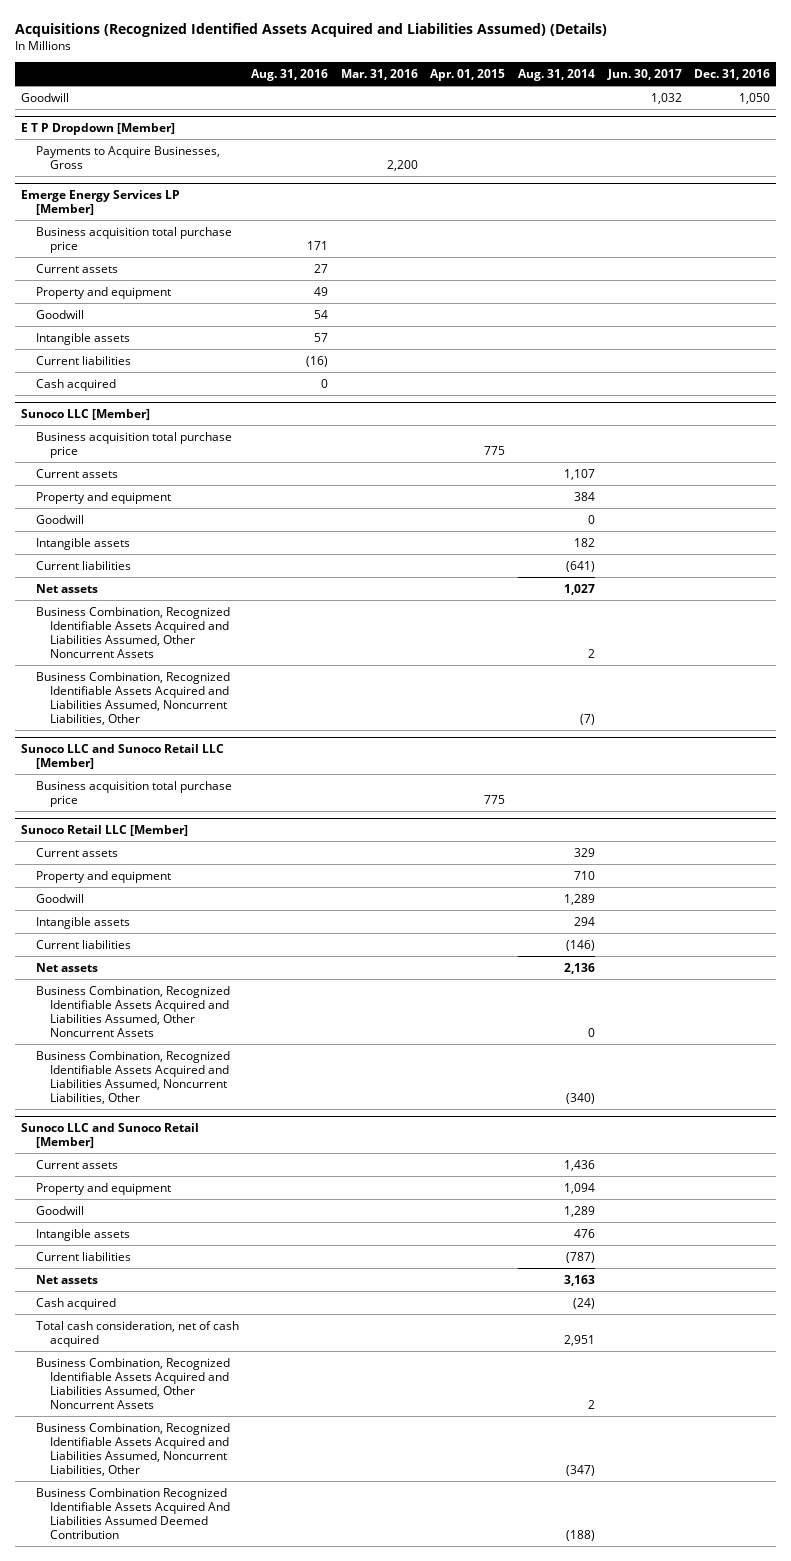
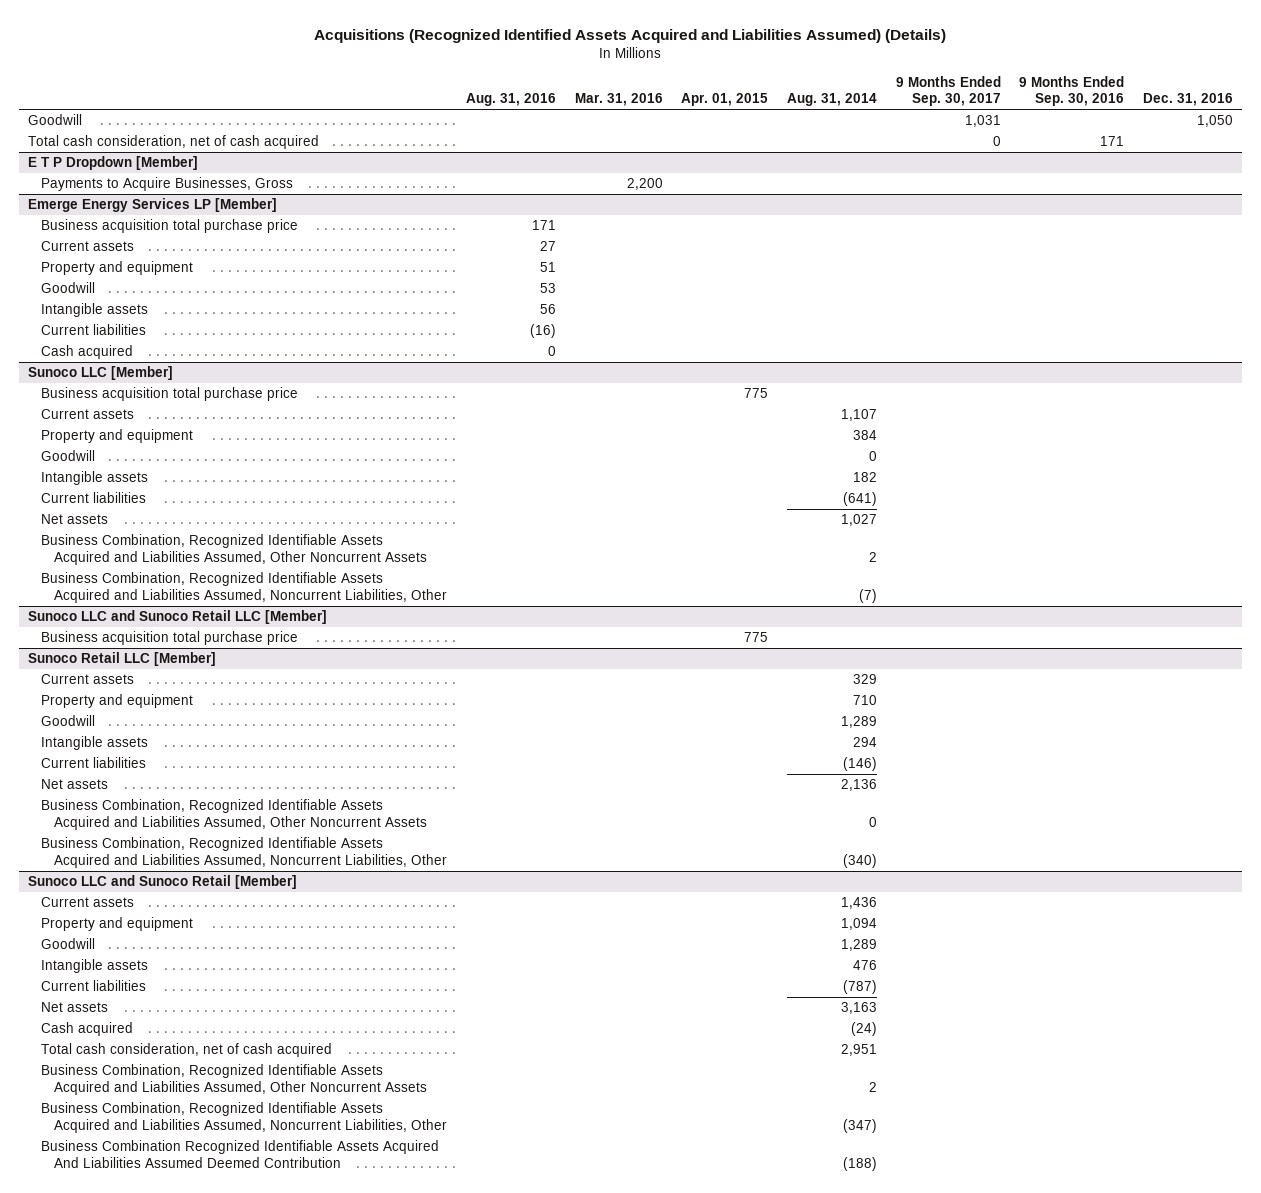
[606,69,682,81] Jun. 30, 2017 -> none
none -> [895,75,1001,107] 9 Months Ended Sep. 30, 2017
none -> [1019,75,1125,107] 9 Months Ended Sep. 30, 2016
none -> [27,135,319,150] Total cash consideration, net of cash acquired
[314,286,329,296] 49 -> [539,262,556,273] 51
[314,309,329,319] 54 -> [539,283,556,294] 53
[314,332,329,342] 57 -> [539,304,556,315] 56

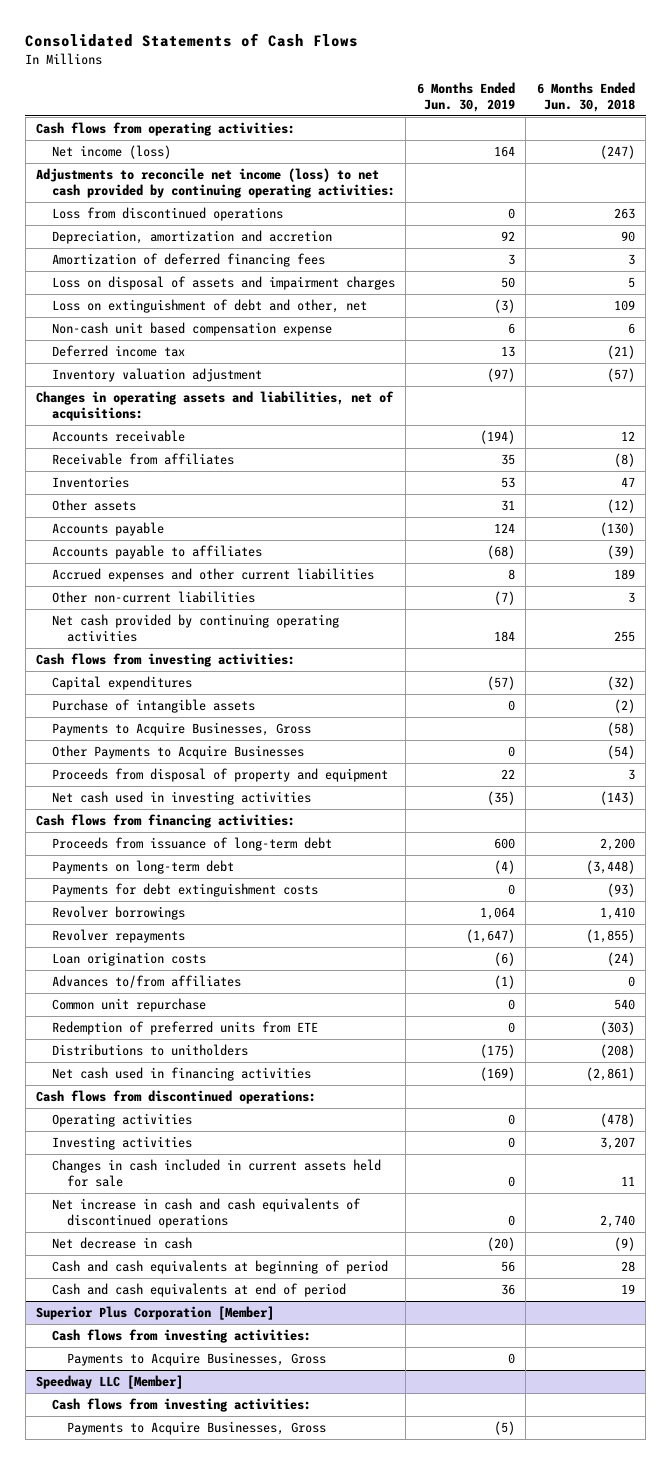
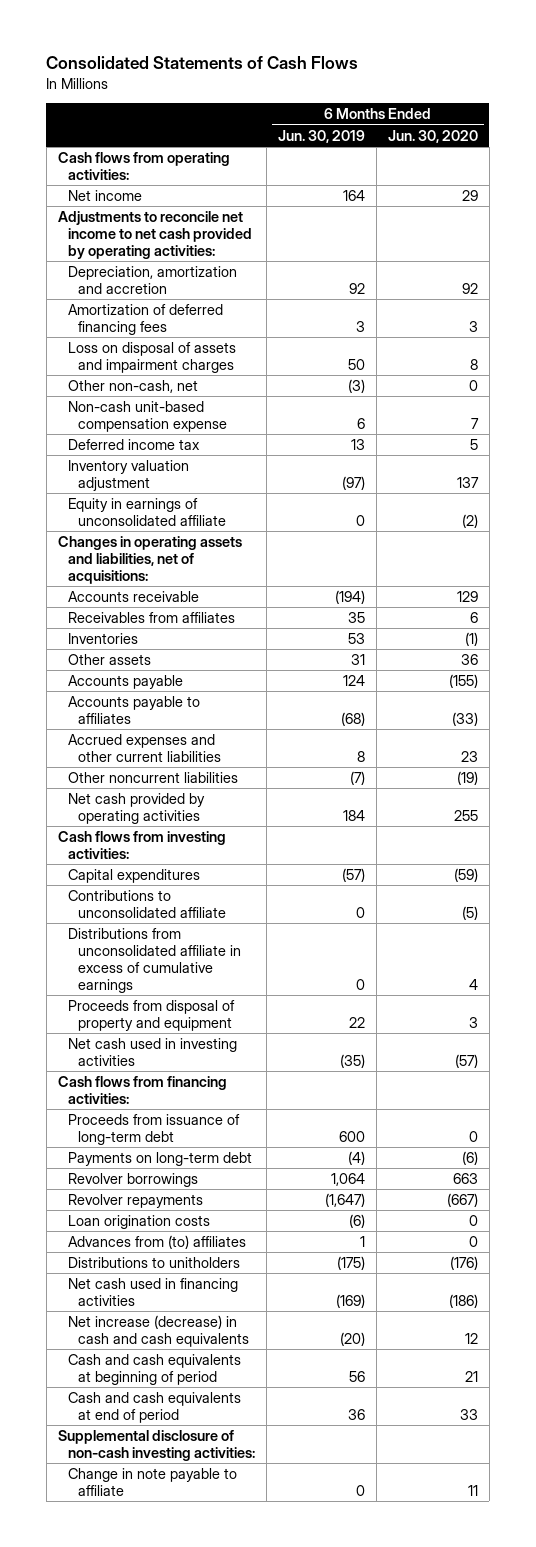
[536,81,635,112] 6 Months Ended Jun. 30, 2018 -> none
none -> [388,129,479,143] Jun. 30, 2020
[51,206,283,221] Loss from discontinued operations -> none
[51,144,171,159] Net income (loss) -> [68,190,143,202] Net income
[36,167,395,199] Adjustments to reconcile net income (loss) to net cash provided by continuing operating activities: -> [57,211,253,259] Adjustments to reconcile net income to net cash provided by operating activities:
[51,298,367,313] Loss on extinguishment of debt and other, net -> none
none -> [68,380,199,394] Other non-cash, net
[51,321,332,336] Non-cash unit based compensation expense -> [68,401,228,432] Non-cash unit-based compensation expense
none -> [68,498,227,526] Equity in earnings of unconsolidated affiliate
[51,452,234,465] Receivable from affiliates -> [68,612,236,624] Receivables from affiliates
[51,590,255,603] Other non-current liabilities -> [68,772,239,784] Other noncurrent liabilities
[51,613,339,643] Net cash provided by continuing operating activities -> [68,793,206,824] Net cash provided by operating activities
[51,698,255,713] Purchase of intangible assets -> none
[51,721,311,736] Payments to Acquire Businesses, Gross -> none
[51,744,304,759] Other Payments to Acquire Businesses -> none
none -> [68,890,227,918] Contributions to unconsolidated affiliate
none -> [68,928,242,993] Distributions from unconsolidated affiliate in excess of cumulative earnings
[51,882,318,897] Payments for debt extinguishment costs -> none
[51,997,206,1012] Common unit repurchase -> none
[51,1020,318,1035] Redemption of preferred units from ETE -> none
[51,974,241,988] Advances to/from affiliates -> [68,1235,247,1250] Advances from (to) affiliates
[493,974,515,989] (1) -> [360,1236,366,1248] 1
[36,1089,317,1104] Cash flows from discontinued operations: -> none
[51,1112,192,1127] Operating activities -> none
[51,1135,192,1150] Investing activities -> none
[51,1158,381,1188] Changes in cash included in current assets held for sale -> none
[51,1197,361,1229] Net increase in cash and cash equivalents of discontinued operations -> none
[51,1236,192,1249] Net decrease in cash -> [68,1315,250,1347] Net increase (decrease) in cash and cash equivalents
[36,1305,275,1320] Superior Plus Corporation [Member] -> none
[51,1328,311,1343] Cash flows from investing activities: -> none
[66,1351,326,1366] Payments to Acquire Businesses, Gross -> none
[36,1374,184,1389] Speedway LLC [Member] -> none
[51,1397,311,1412] Cash flows from investing activities: -> none
[66,1420,326,1435] Payments to Acquire Businesses, Gross -> none
none -> [57,1430,256,1461] Supplemental disclosure of non-cash investing activities:
none -> [68,1468,238,1496] Change in note payable to affiliate

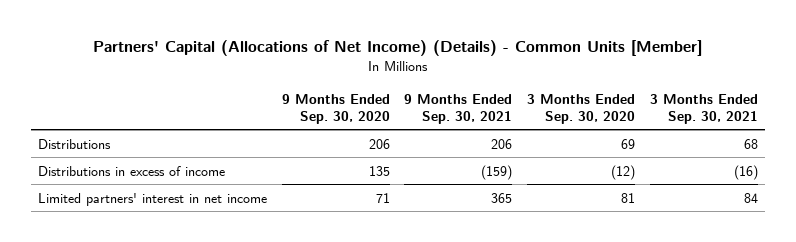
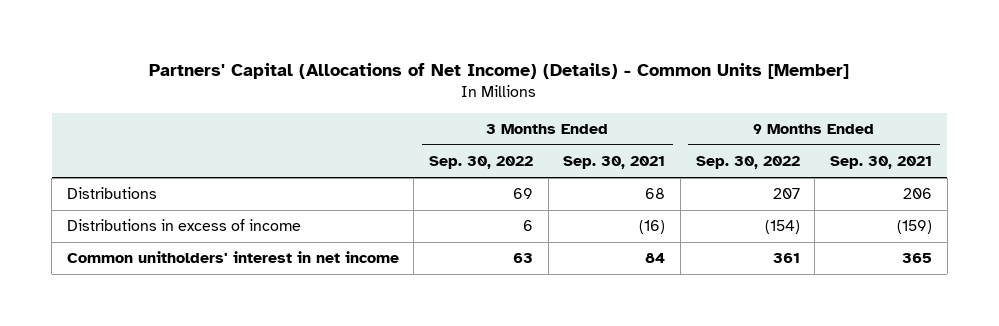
[281,93,390,124] 9 Months Ended Sep. 30, 2020 -> none
[526,93,635,124] 3 Months Ended Sep. 30, 2020 -> none
none -> [429,156,534,170] Sep. 30, 2022
none -> [695,156,800,170] Sep. 30, 2022
[38,192,268,206] Limited partners' interest in net income -> [66,251,399,264] Common unitholders' interest in net income

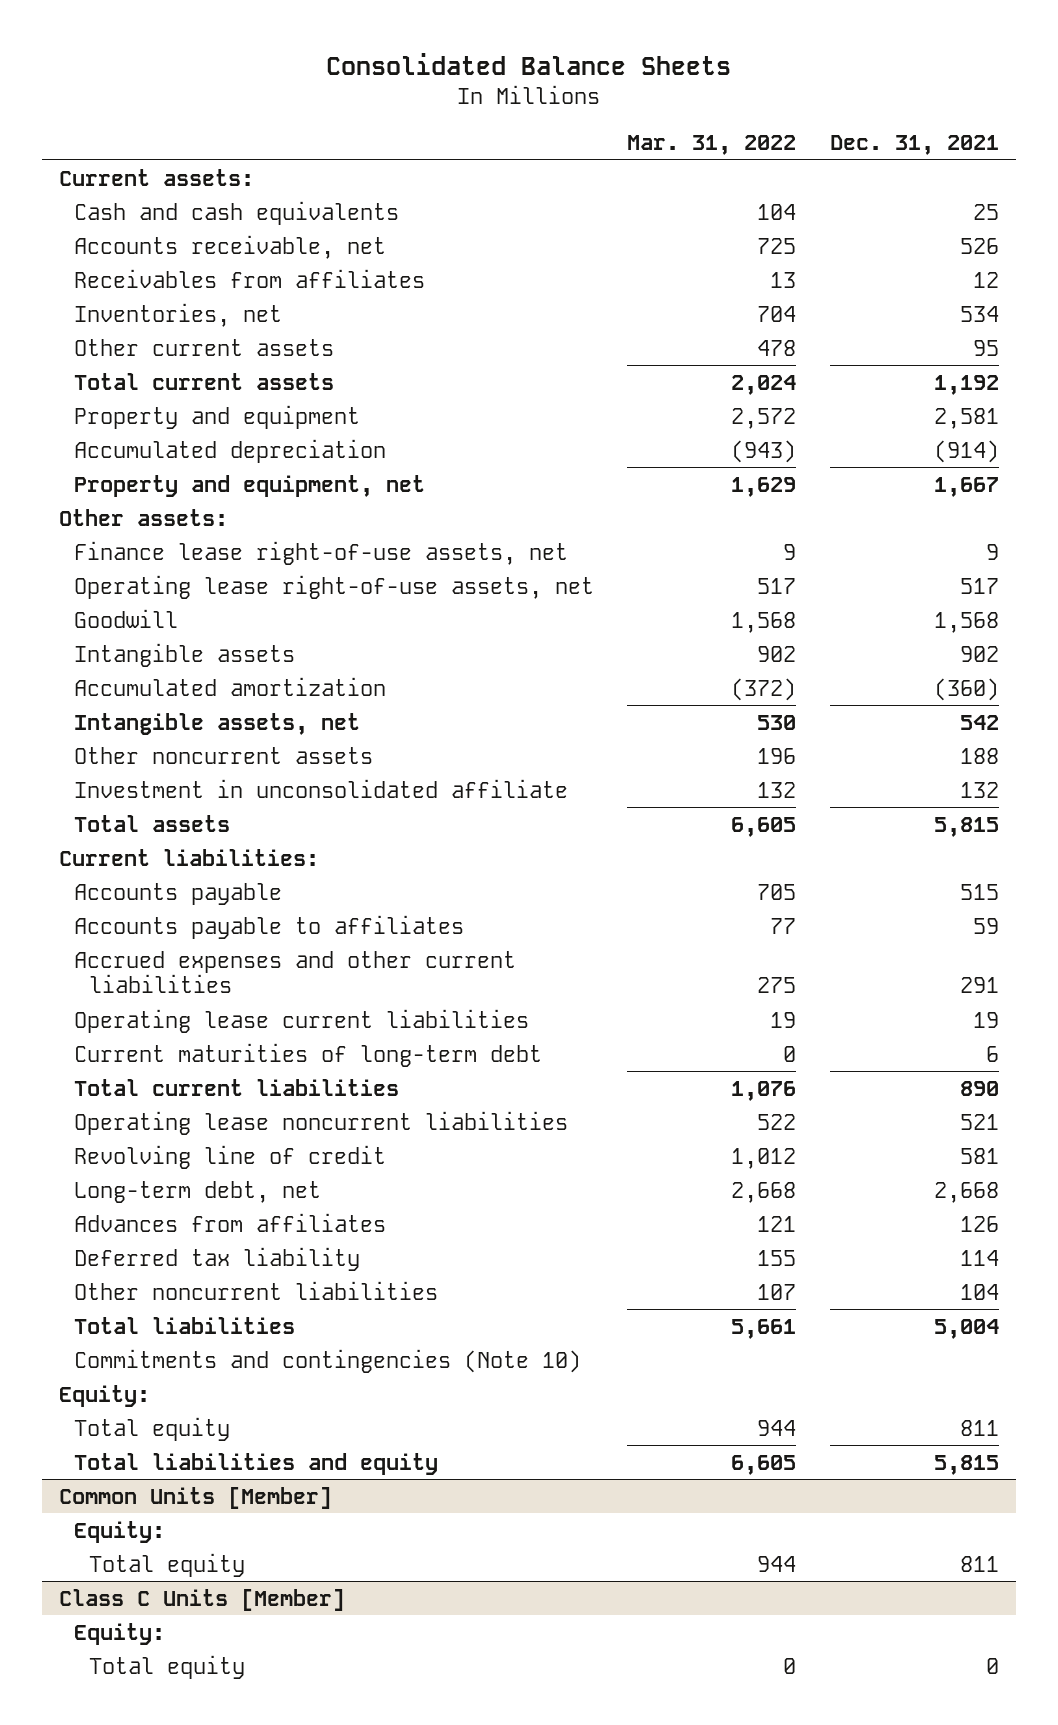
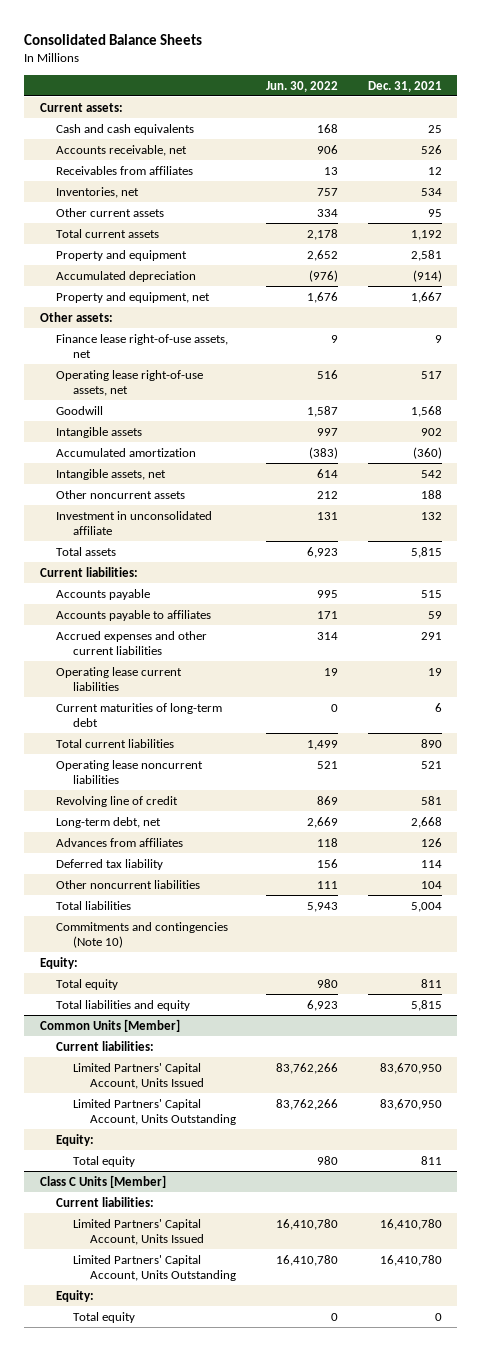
[627,134,797,155] Mar. 31, 2022 -> none
none -> [265,80,338,92] Jun. 30, 2022
none -> [56,1040,155,1051] Current liabilities:
none -> [72,1062,204,1090] Limited Partners' Capital Account, Units Issued
none -> [72,1098,236,1126] Limited Partners' Capital Account, Units Outstanding
none -> [56,1196,155,1207] Current liabilities:
none -> [72,1218,204,1246] Limited Partners' Capital Account, Units Issued
none -> [72,1254,236,1282] Limited Partners' Capital Account, Units Outstanding

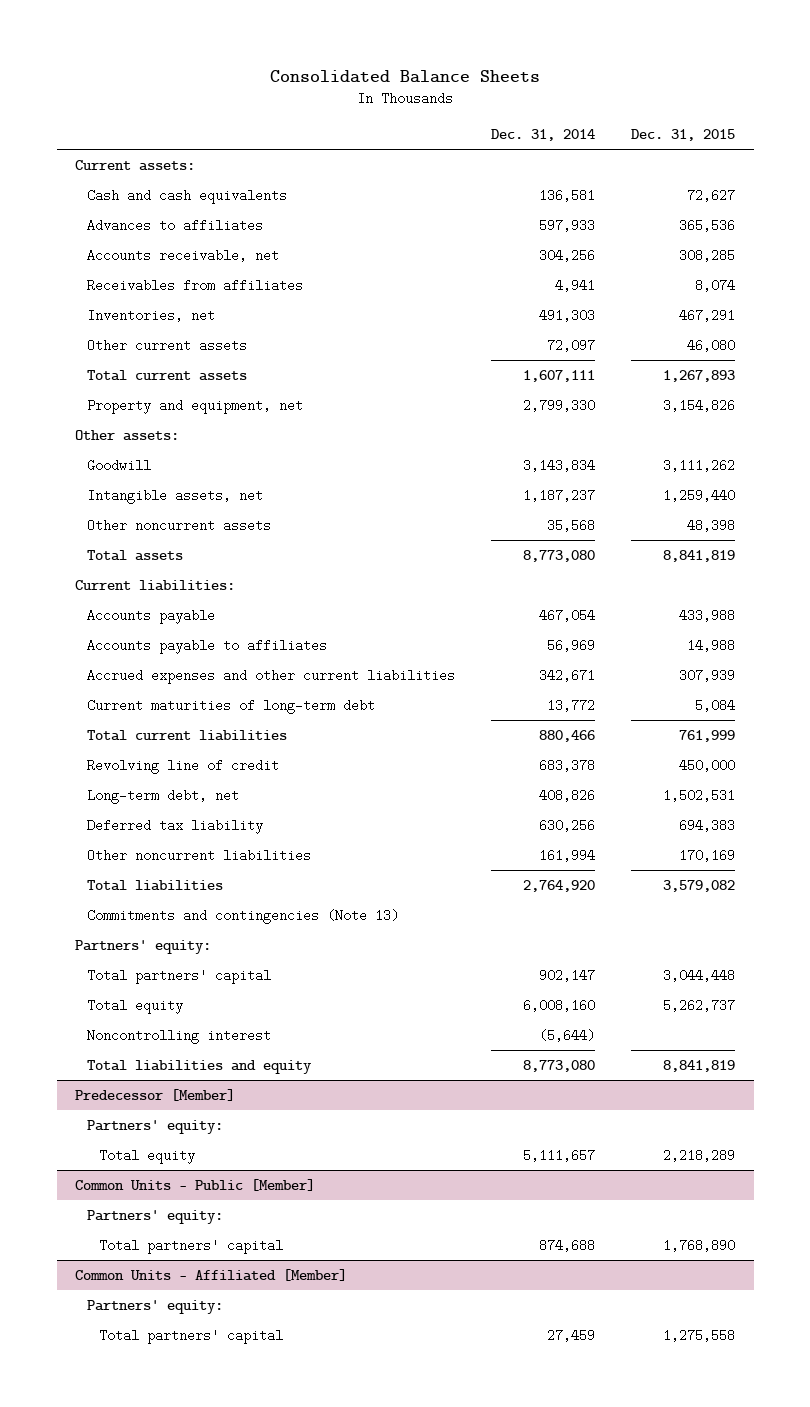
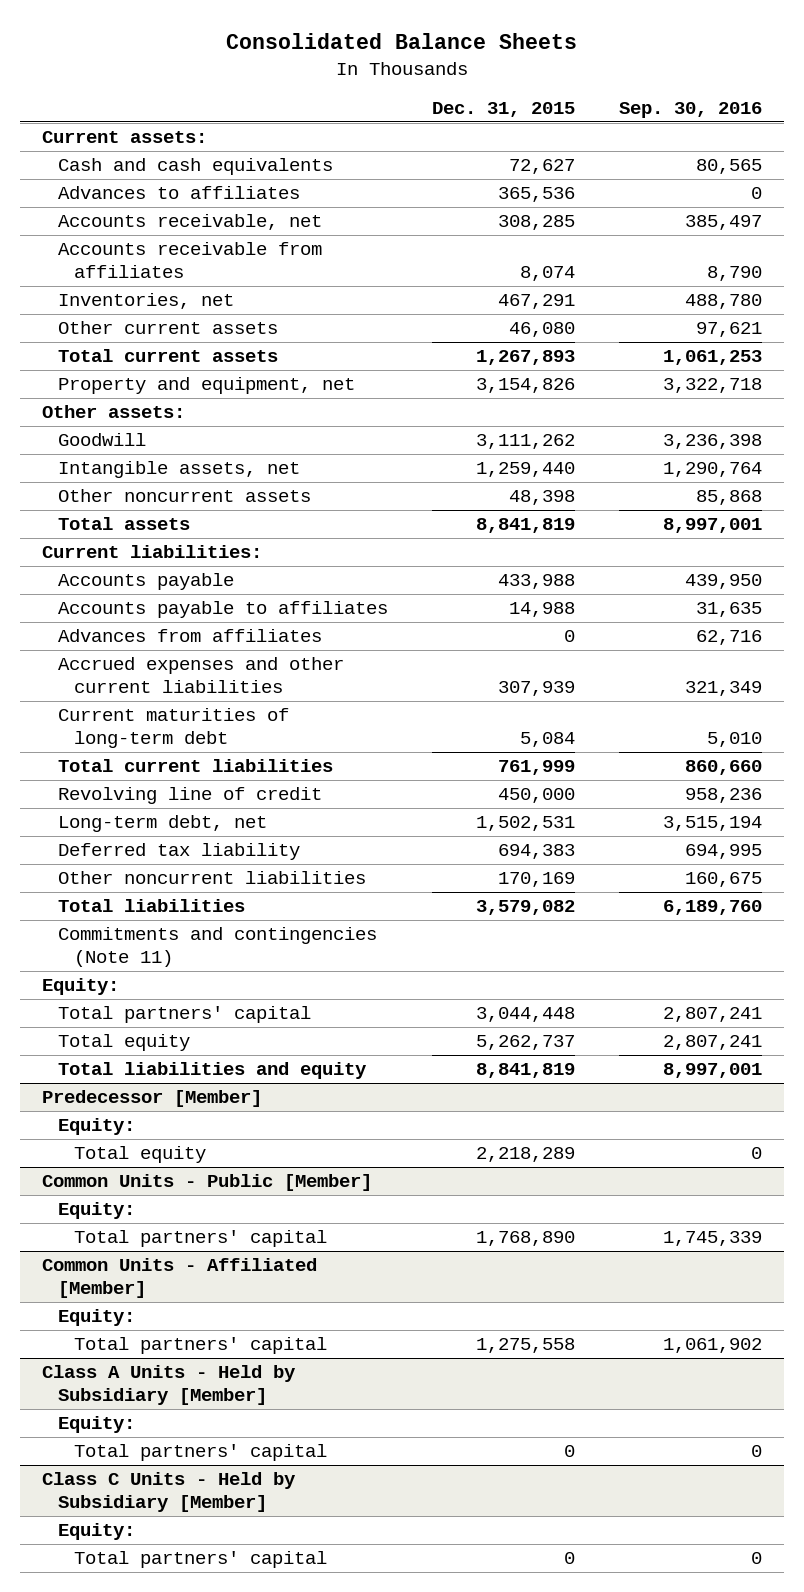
[491,129,596,142] Dec. 31, 2014 -> none
none -> [619,101,763,118] Sep. 30, 2016
[86,278,303,292] Receivables from affiliates -> [58,242,323,278] Accounts receivable from affiliates
none -> [58,629,323,643] Advances from affiliates
[86,908,399,924] Commitments and contingencies (Note 13) -> [58,927,378,967] Commitments and contingencies (Note 11)
[74,939,211,954] Partners' equity: -> [42,978,120,996] Equity:
[86,1028,271,1044] Noncontrolling interest -> none
[86,1119,223,1134] Partners' equity: -> [58,1118,136,1136] Equity:
[86,1209,223,1224] Partners' equity: -> [58,1202,136,1220] Equity:
[86,1299,223,1314] Partners' equity: -> [58,1309,136,1327] Equity:
none -> [42,1365,297,1405] Class A Units - Held by Subsidiary [Member]
none -> [58,1416,136,1434] Equity:
none -> [74,1444,328,1462] Total partners' capital
none -> [42,1472,297,1512] Class C Units - Held by Subsidiary [Member]
none -> [58,1523,136,1541] Equity:
none -> [74,1551,328,1569] Total partners' capital

